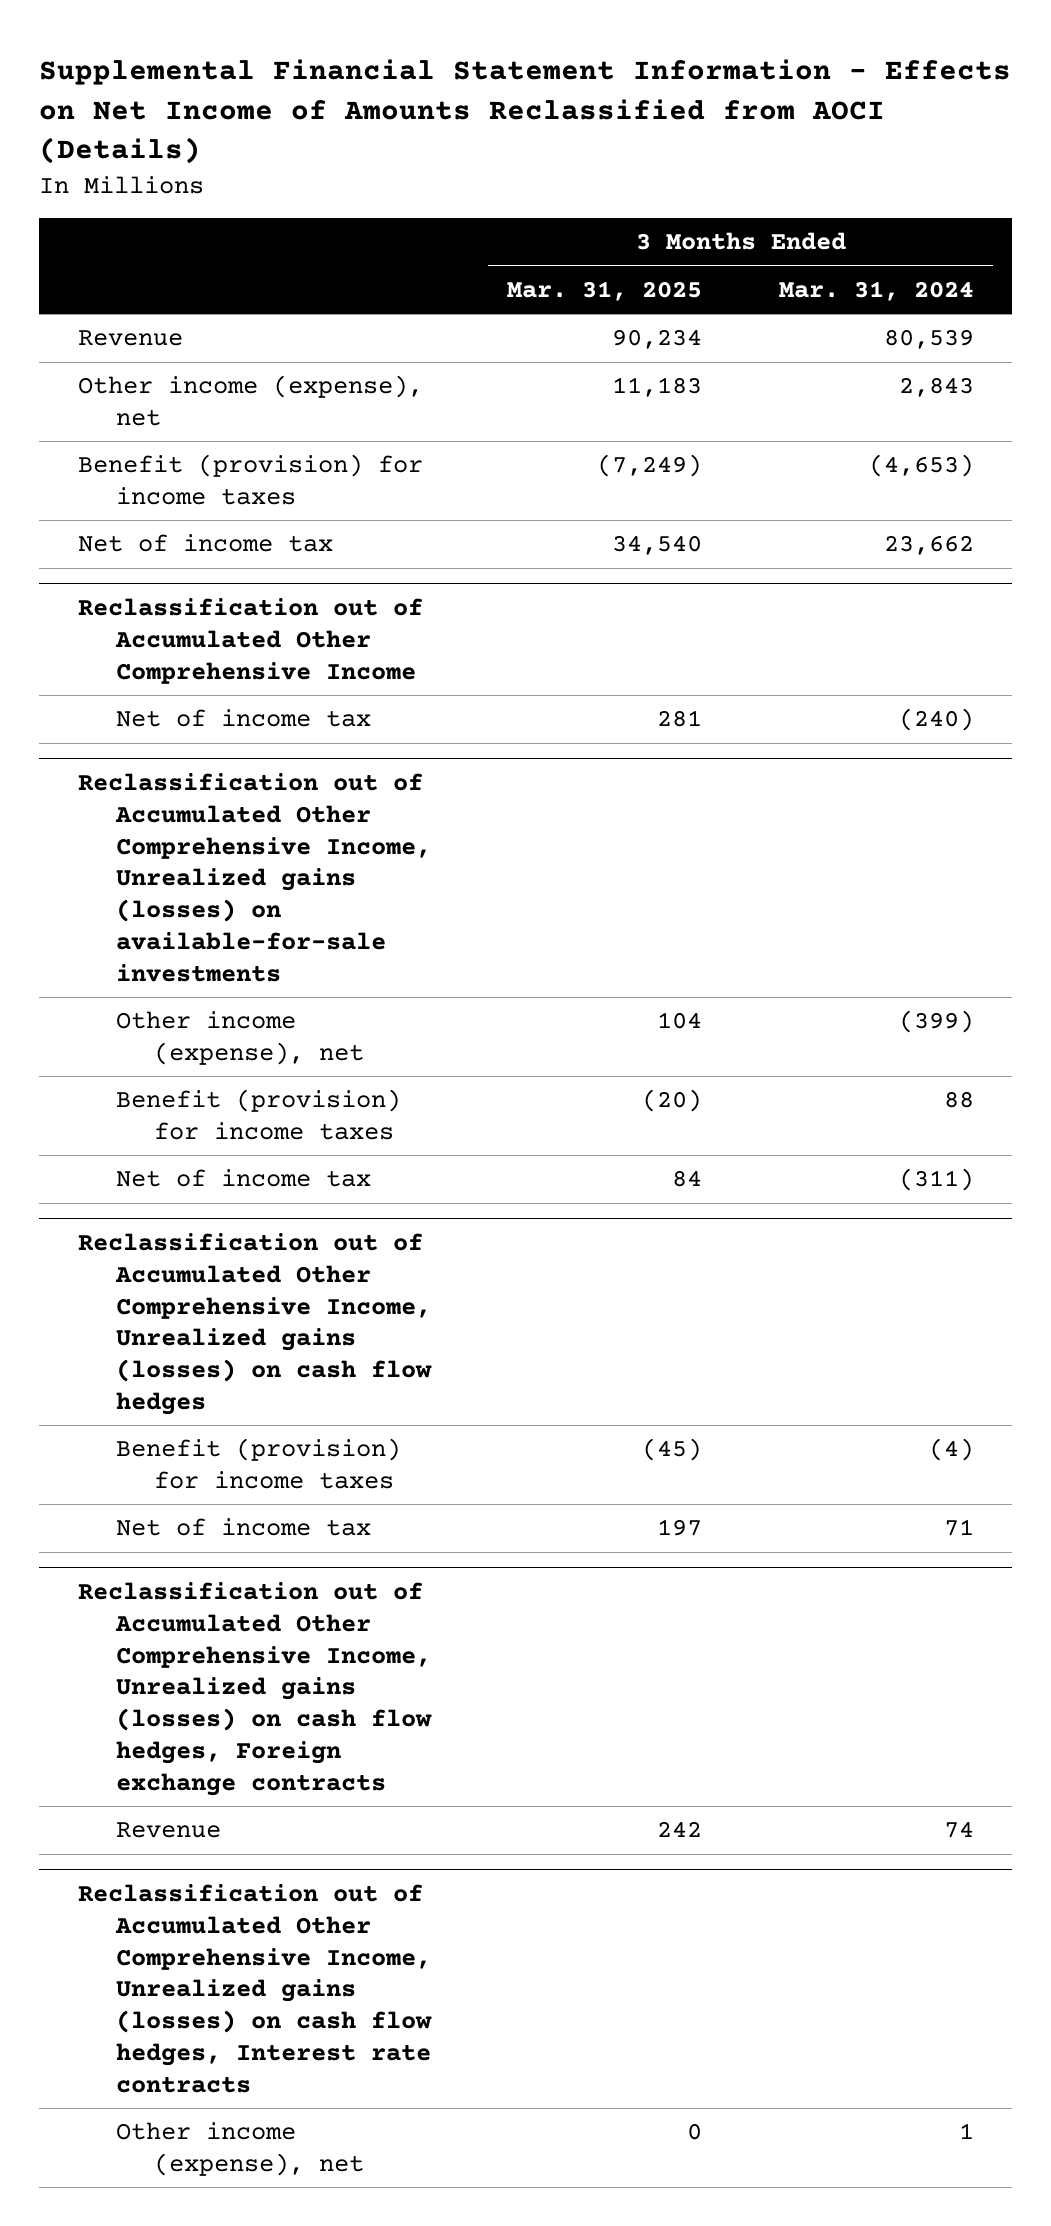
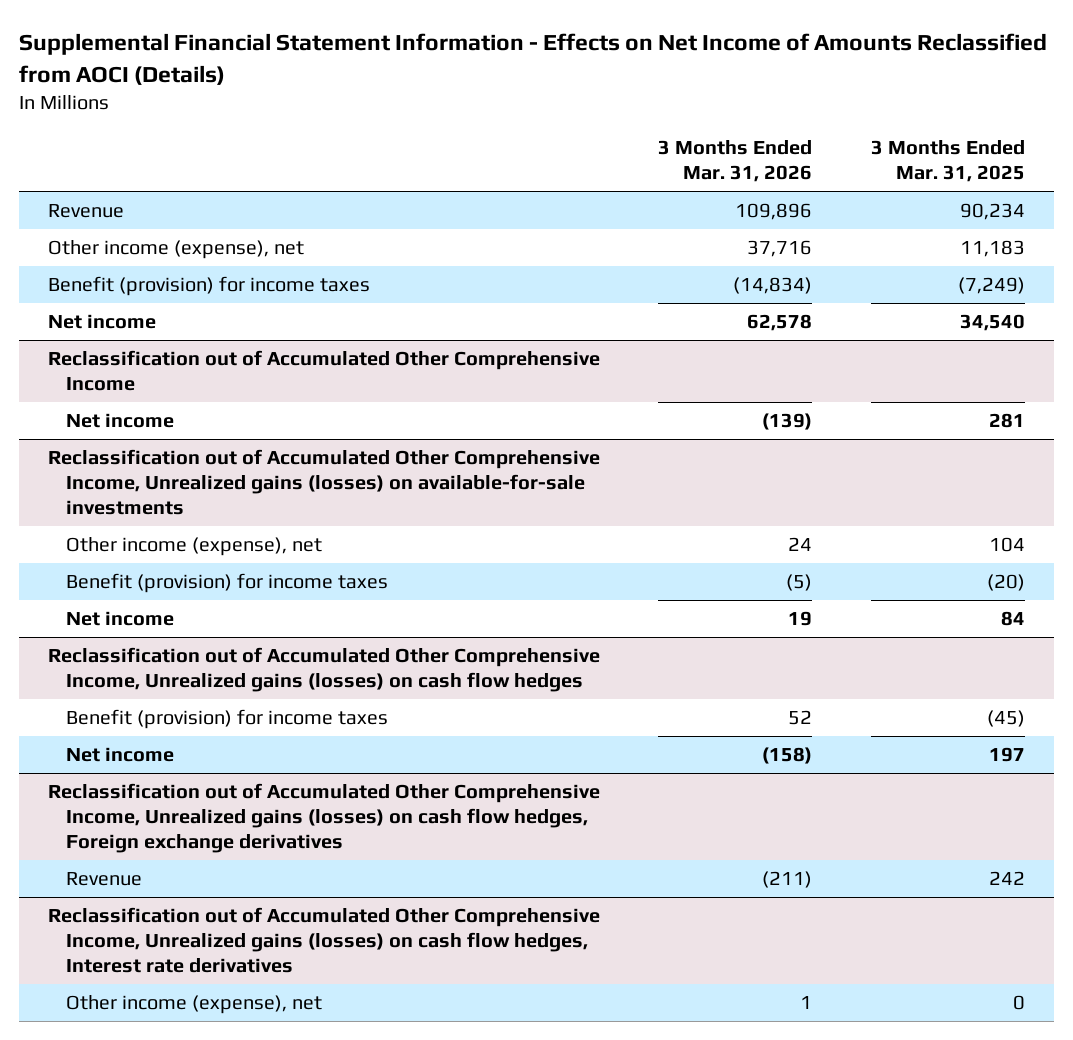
[778,280,974,301] Mar. 31, 2024 -> none
none -> [658,140,813,183] 3 Months Ended Mar. 31, 2026
[77,534,333,553] Net of income tax -> [48,314,157,330] Net income
[115,709,371,728] Net of income tax -> [65,413,174,429] Net income
[115,1169,371,1188] Net of income tax -> [65,611,174,627] Net income
[115,1518,371,1537] Net of income tax -> [65,747,174,763] Net income
[77,1582,432,1796] Reclassification out of Accumulated Other Comprehensive Income, Unrealized gains (losses) on cash flow hedges, Foreign exchange contracts -> [48,783,601,853] Reclassification out of Accumulated Other Comprehensive Income, Unrealized gains (losses) on cash flow hedges, Foreign exchange derivatives
[77,1884,432,2093] Reclassification out of Accumulated Other Comprehensive Income, Unrealized gains (losses) on cash flow hedges, Interest rate contracts -> [48,907,601,973] Reclassification out of Accumulated Other Comprehensive Income, Unrealized gains (losses) on cash flow hedges, Interest rate derivatives

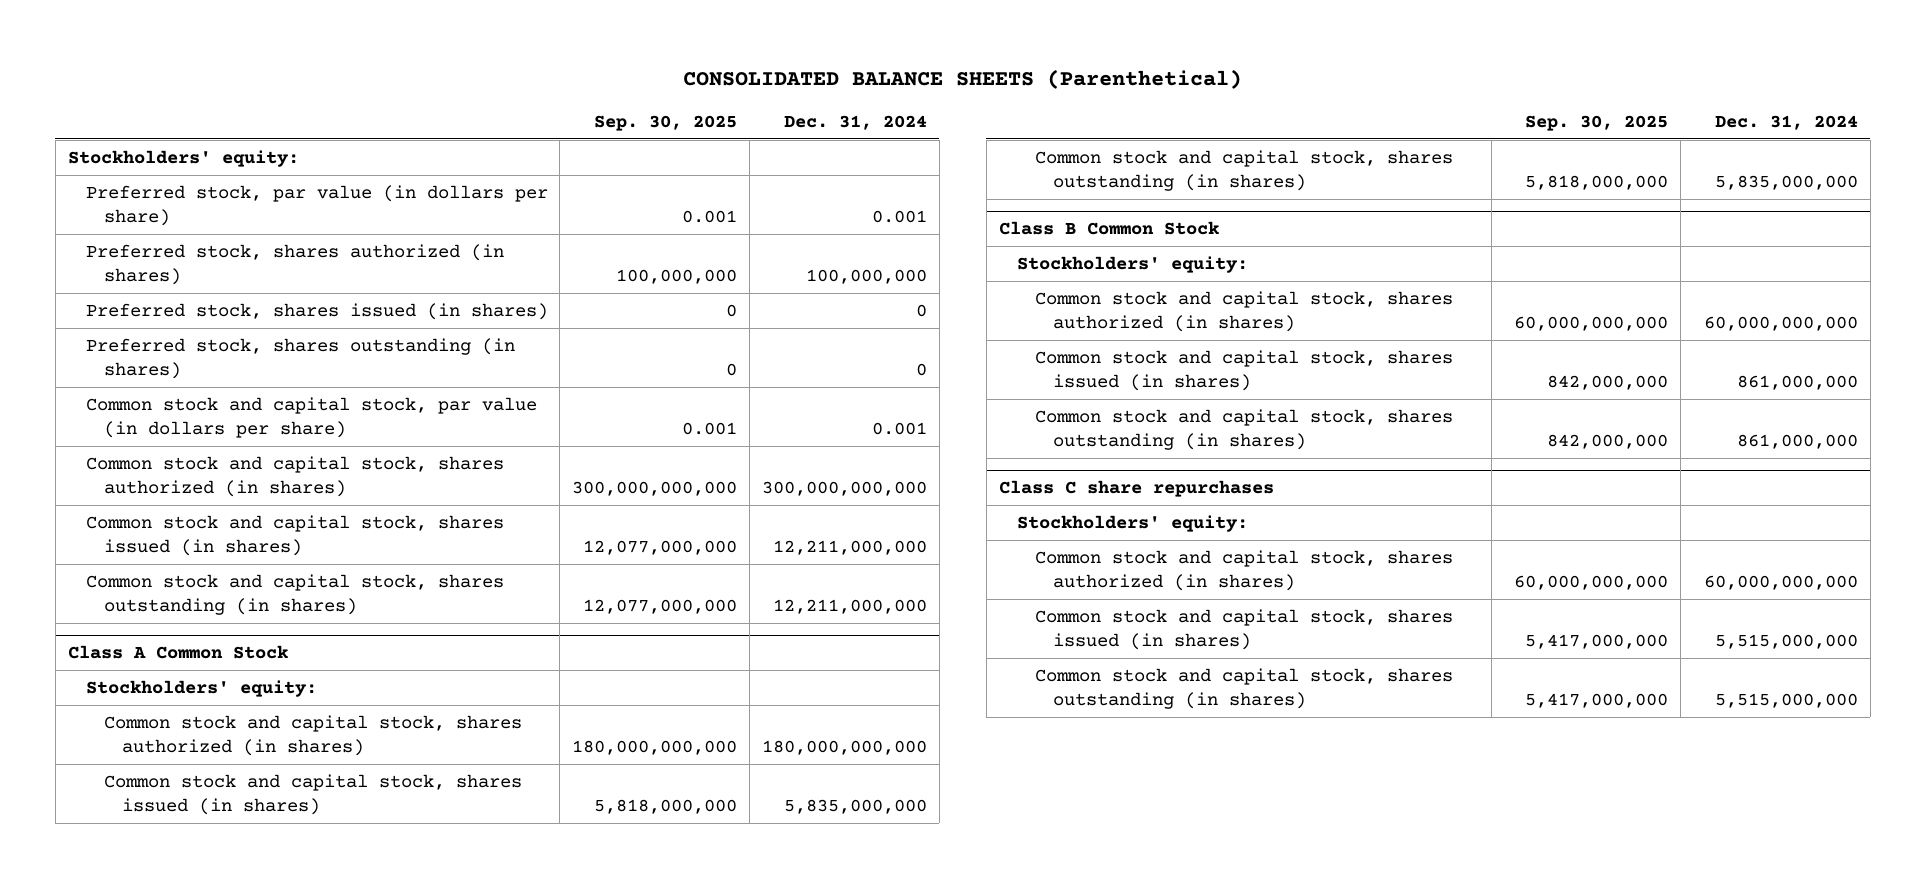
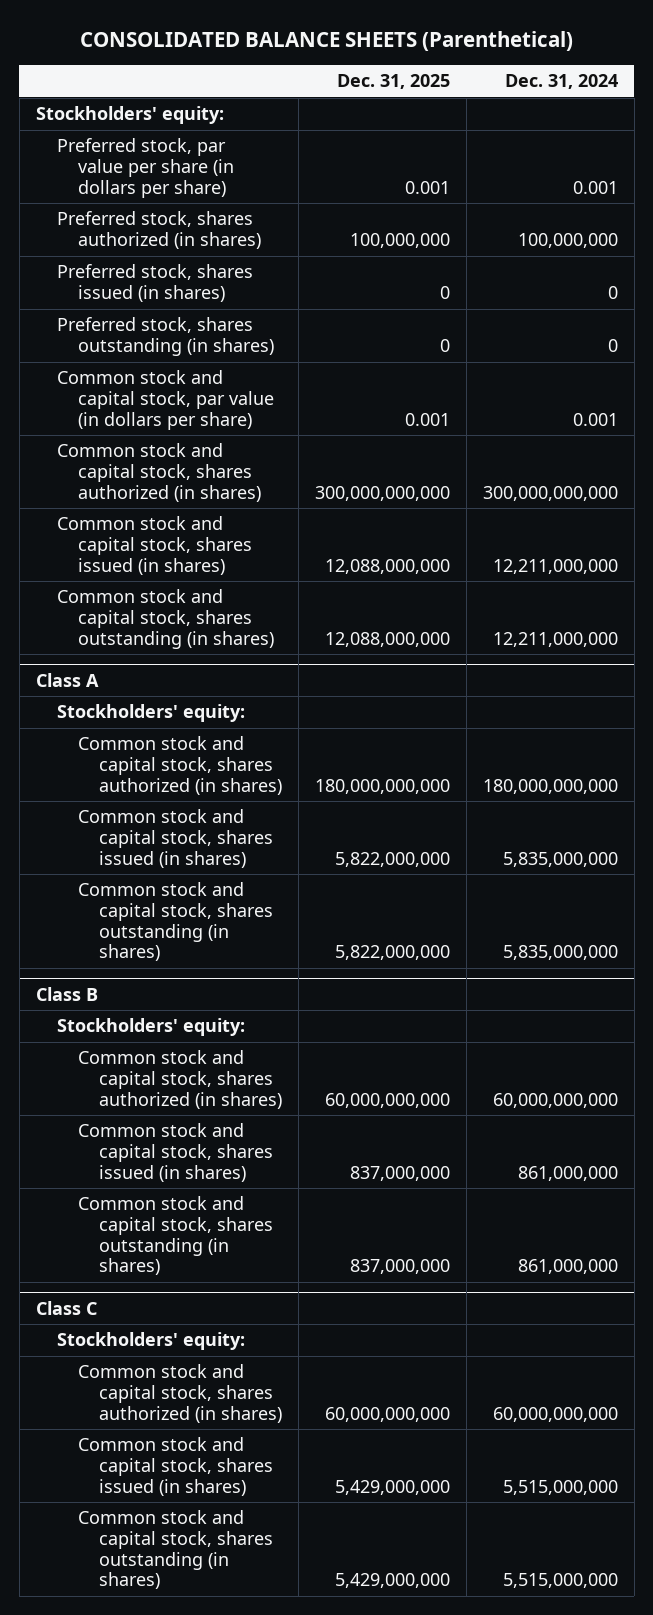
[594,114,738,131] Sep. 30, 2025 -> none
none -> [336,74,450,90] Dec. 31, 2025
[85,184,548,227] Preferred stock, par value (in dollars per share) -> [56,138,234,198] Preferred stock, par value per share (in dollars per share)
[67,645,288,660] Class A Common Stock -> [35,672,99,687] Class A
[998,221,1219,236] Class B Common Stock -> [35,986,98,1001] Class B
[998,480,1274,498] Class C share repurchases -> [35,1300,97,1315] Class C

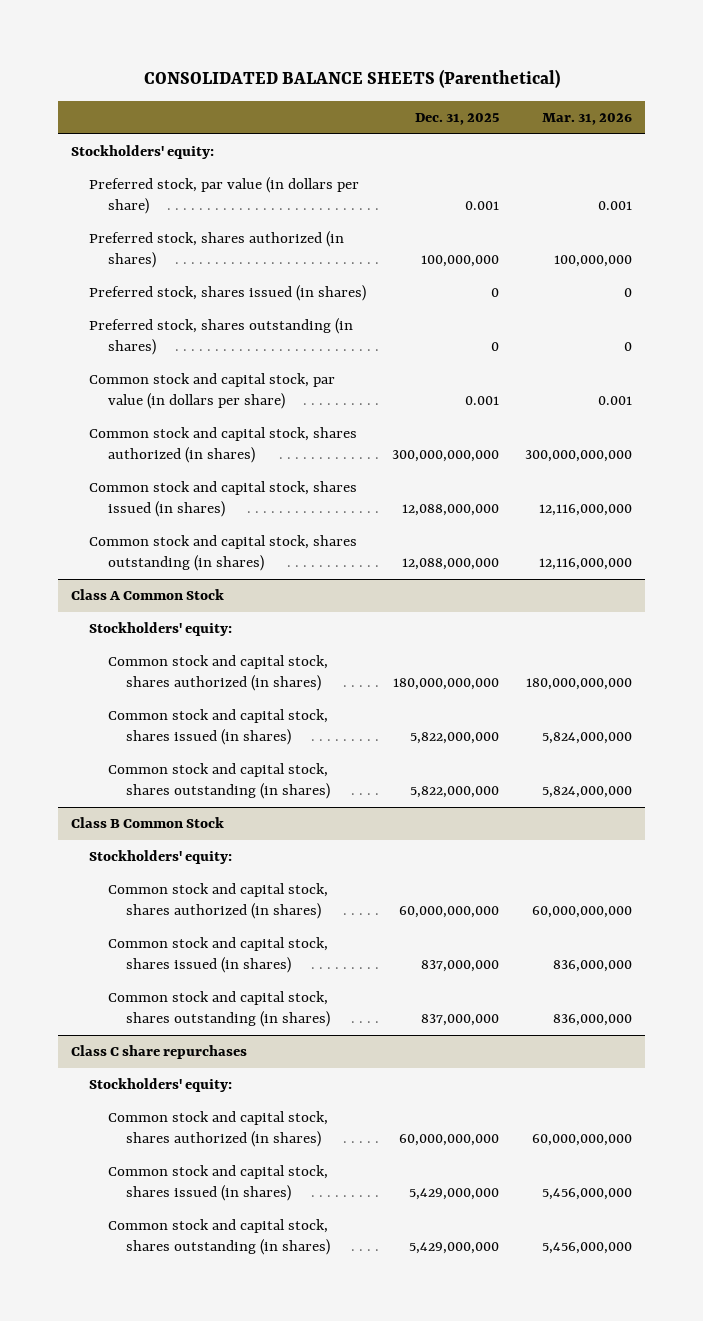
[504,74,618,90] Dec. 31, 2024 -> none
none -> [542,113,633,126] Mar. 31, 2026
[56,138,234,198] Preferred stock, par value per share (in dollars per share) -> [89,177,360,214] Preferred stock, par value (in dollars per share)
[35,672,99,687] Class A -> [70,589,224,601] Class A Common Stock
[35,986,98,1001] Class B -> [70,817,224,829] Class B Common Stock
[35,1300,97,1315] Class C -> [70,1045,247,1060] Class C share repurchases

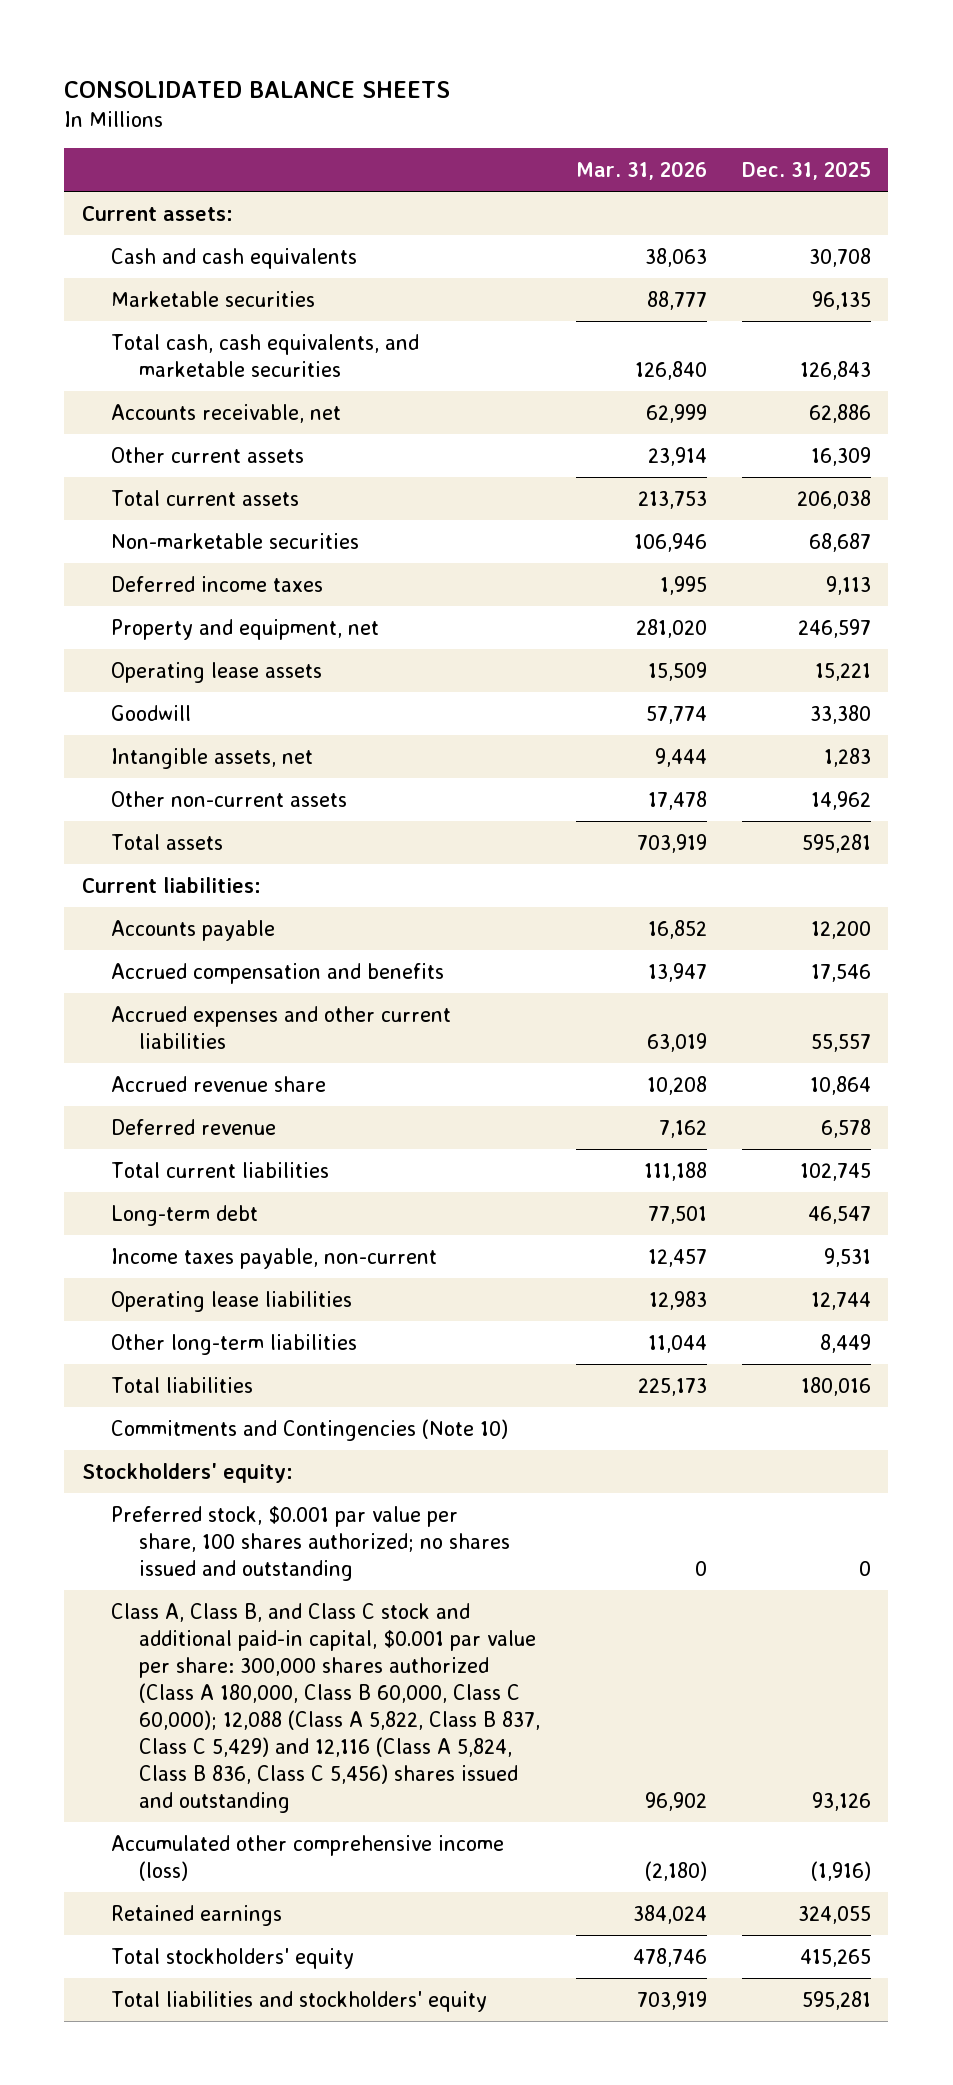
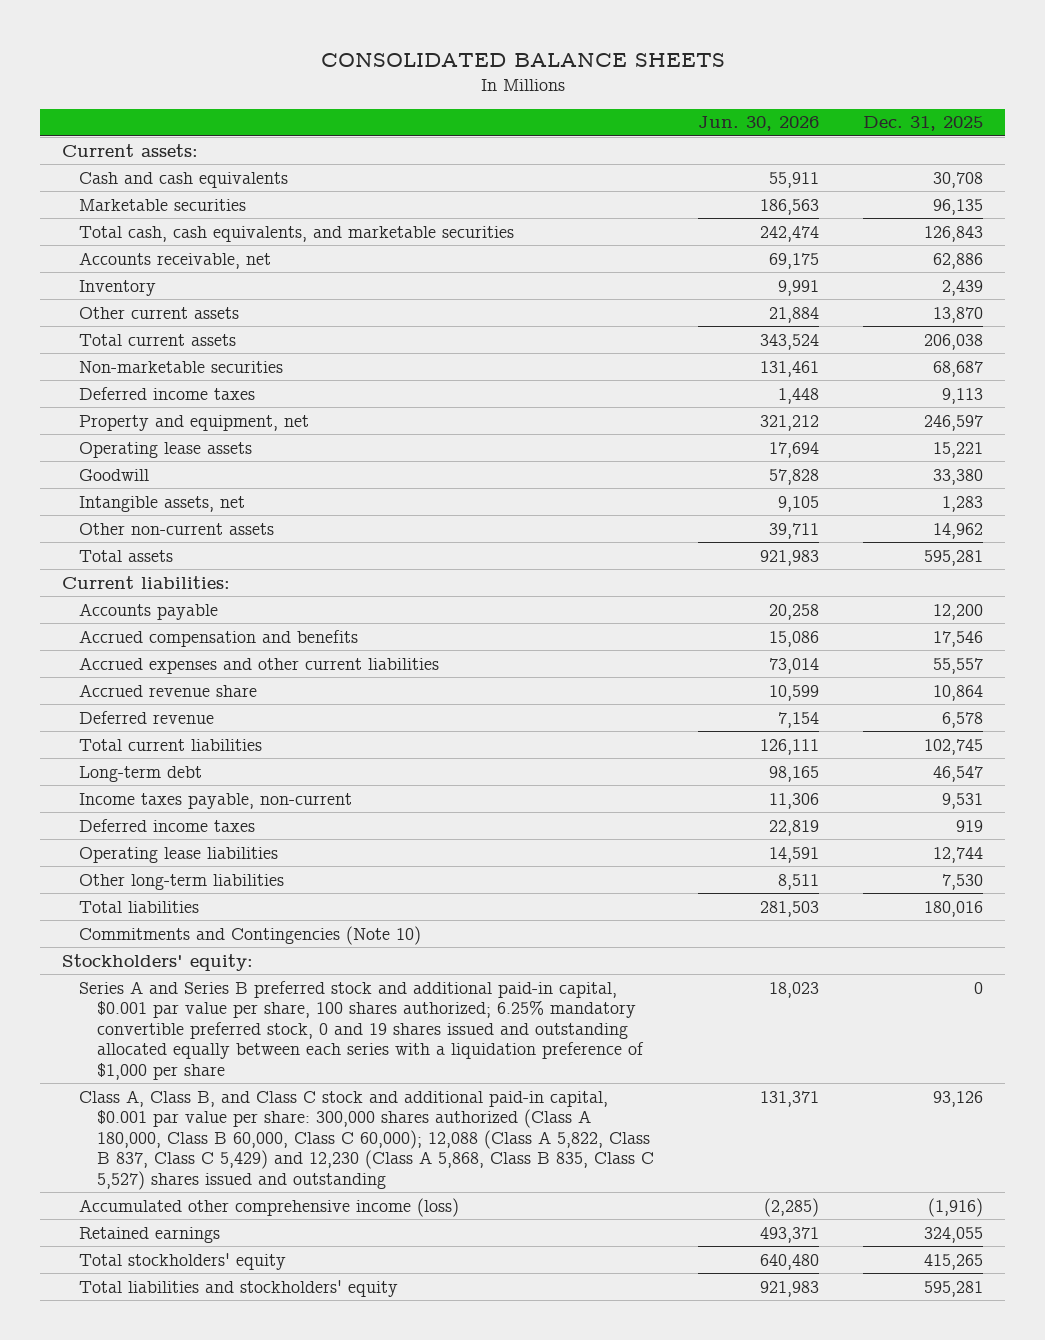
[575,160,707,180] Mar. 31, 2026 -> none
none -> [698,116,820,132] Jun. 30, 2026
none -> [79,279,157,296] Inventory
[810,446,871,466] 16,309 -> [933,306,984,323] 13,870
none -> [79,818,256,832] Deferred income taxes
[819,1333,871,1353] 8,449 -> [942,873,984,890] 7,530
[110,1505,511,1581] Preferred stock, $0.001 par value per share, 100 shares authorized; no shares issued and outstanding -> [79,980,644,1080] Series A and Series B preferred stock and additional paid-in capital, $0.001 par value per share, 100 shares authorized; 6.25% mandatory convertible preferred stock, 0 and 19 shares issued and outstanding allocated equally between each series with a liquidation preference of $1,000 per share
[110,1602,541,1813] Class A, Class B, and Class C stock and additional paid-in capital, $0.001 par value per share: 300,000 shares authorized (Class A 180,000, Class B 60,000, Class C 60,000); 12,088 (Class A 5,822, Class B 837, Class C 5,429) and 12,116 (Class A 5,824, Class B 836, Class C 5,456) shares issued and outstanding -> [79,1089,654,1190] Class A, Class B, and Class C stock and additional paid-in capital, $0.001 par value per share: 300,000 shares authorized (Class A 180,000, Class B 60,000, Class C 60,000); 12,088 (Class A 5,822, Class B 837, Class C 5,429) and 12,230 (Class A 5,868, Class B 835, Class C 5,527) shares issued and outstanding

